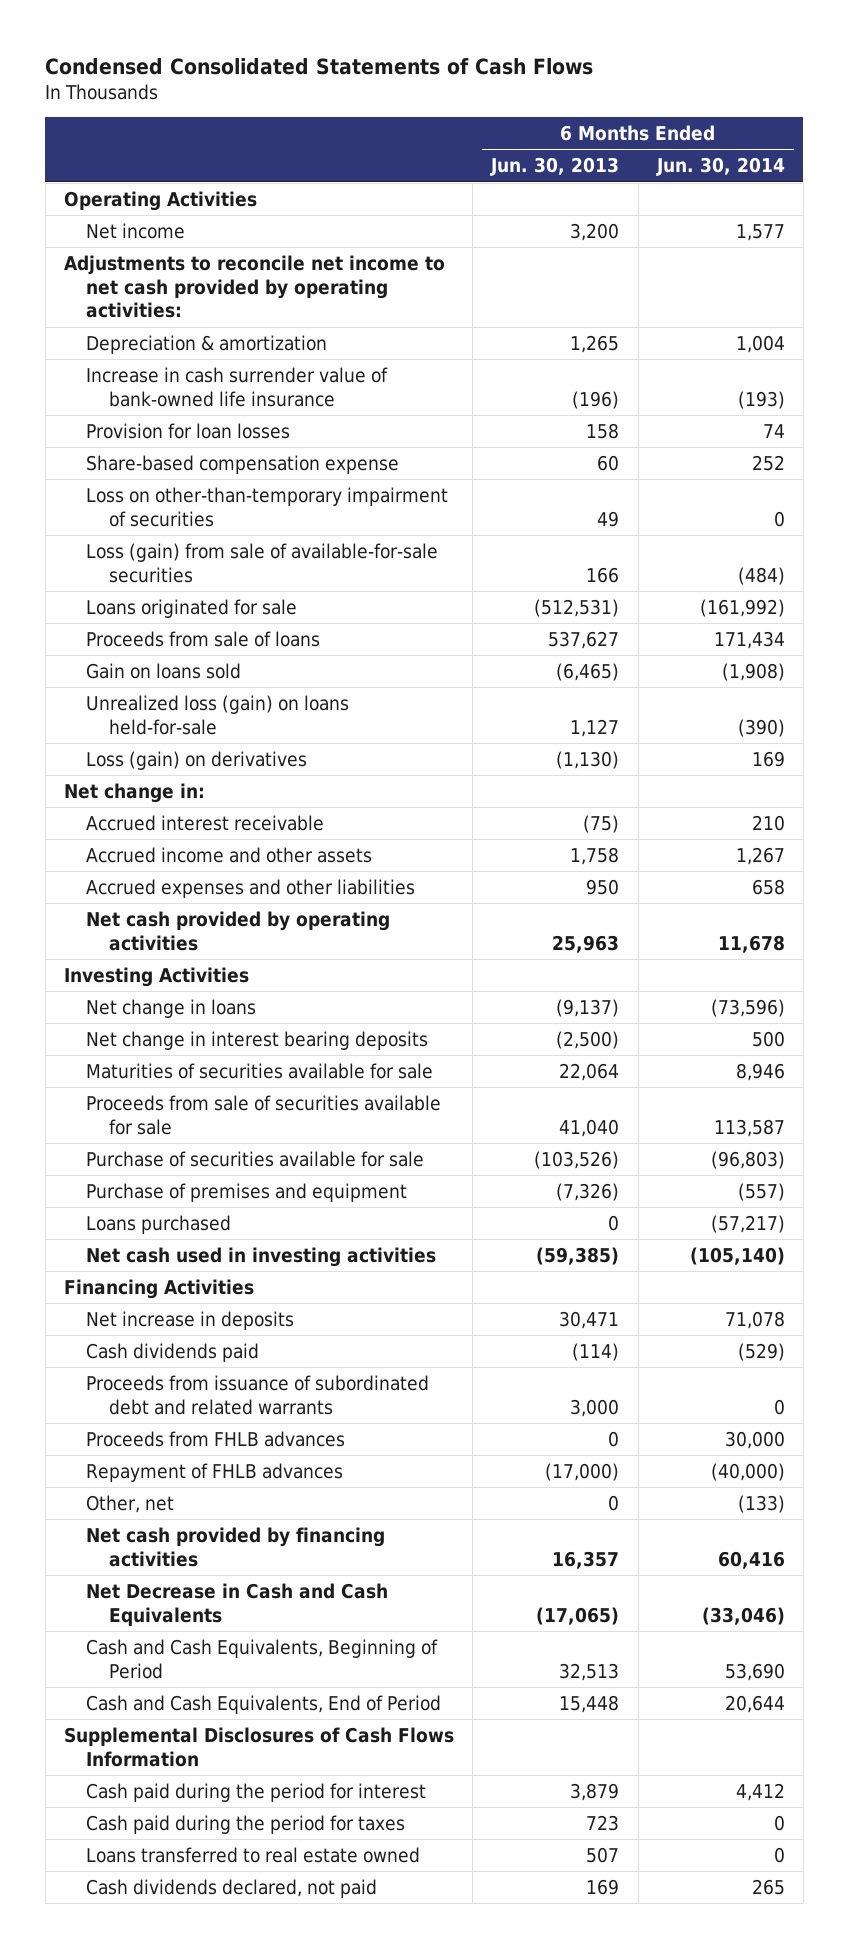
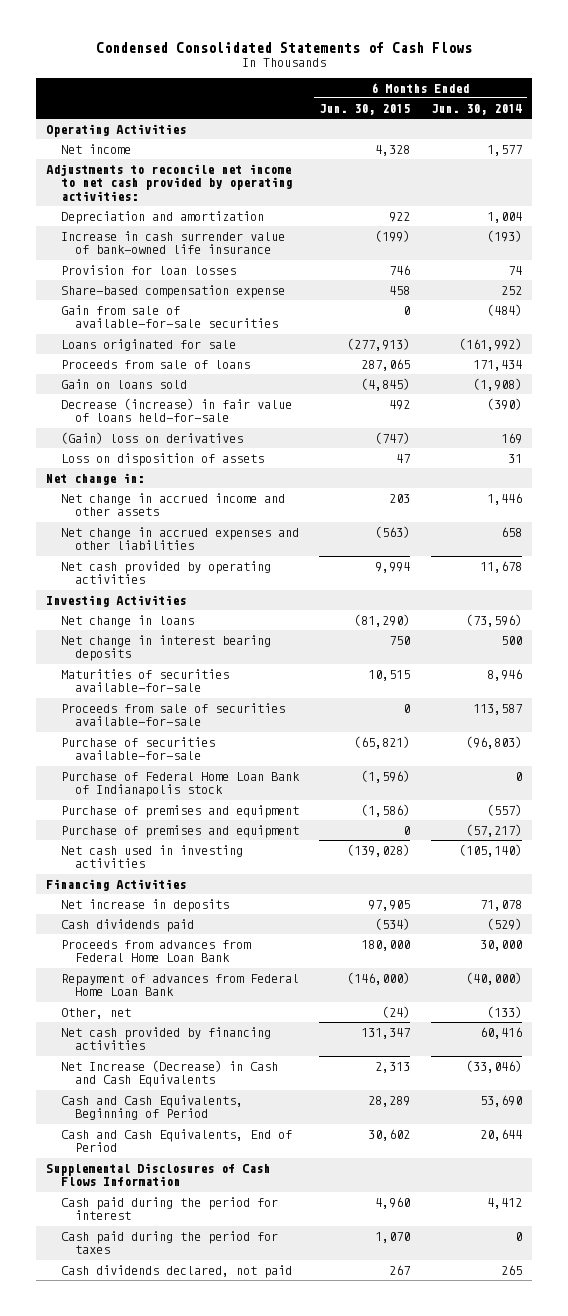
[490,157,620,177] Jun. 30, 2013 -> none
none -> [319,103,411,115] Jun. 30, 2015
[86,334,328,354] Depreciation & amortization -> [60,211,264,225] Depreciation and amortization
[86,486,449,527] Loss on other-than-temporary impairment of securities -> none
[86,542,439,583] Loss (gain) from sale of available-for-sale securities -> [60,305,278,329] Gain from sale of available-for-sale securities
[86,694,350,735] Unrealized loss (gain) on loans held-for-sale -> [60,398,292,423] Decrease (increase) in fair value of loans held-for-sale
[86,750,308,770] Loss (gain) on derivatives -> [60,432,243,445] (Gain) loss on derivatives
none -> [60,453,264,467] Loss on disposition of assets
[86,814,325,831] Accrued interest receivable -> none
[86,846,373,863] Accrued income and other assets -> [60,493,285,517] Net change in accrued income and other assets
[735,846,785,865] 1,267 -> [486,493,522,506] 1,446
[86,878,416,898] Accrued expenses and other liabilities -> [60,527,299,551] Net change in accrued expenses and other liabilities
[86,1062,434,1079] Maturities of securities available for sale -> [60,669,229,693] Maturities of securities available-for-sale
[86,1094,442,1135] Proceeds from sale of securities available for sale -> [60,703,285,727] Proceeds from sale of securities available-for-sale
[86,1150,425,1167] Purchase of securities available for sale -> [60,737,215,761] Purchase of securities available-for-sale
none -> [60,772,300,798] Purchase of Federal Home Loan Bank of Indianapolis stock
[86,1214,232,1234] Loans purchased -> [60,825,299,839] Purchase of premises and equipment
[86,1374,430,1415] Proceeds from issuance of subordinated debt and related warrants -> none
[86,1430,346,1447] Proceeds from FHLB advances -> [60,940,251,963] Proceeds from advances from Federal Home Loan Bank
[86,1462,344,1482] Repayment of FHLB advances -> [60,974,299,997] Repayment of advances from Federal Home Loan Bank
[86,1582,389,1626] Net Decrease in Cash and Cash Equivalents -> [60,1060,278,1088] Net Increase (Decrease) in Cash and Cash Equivalents
[86,1846,421,1863] Loans transferred to real estate owned -> none

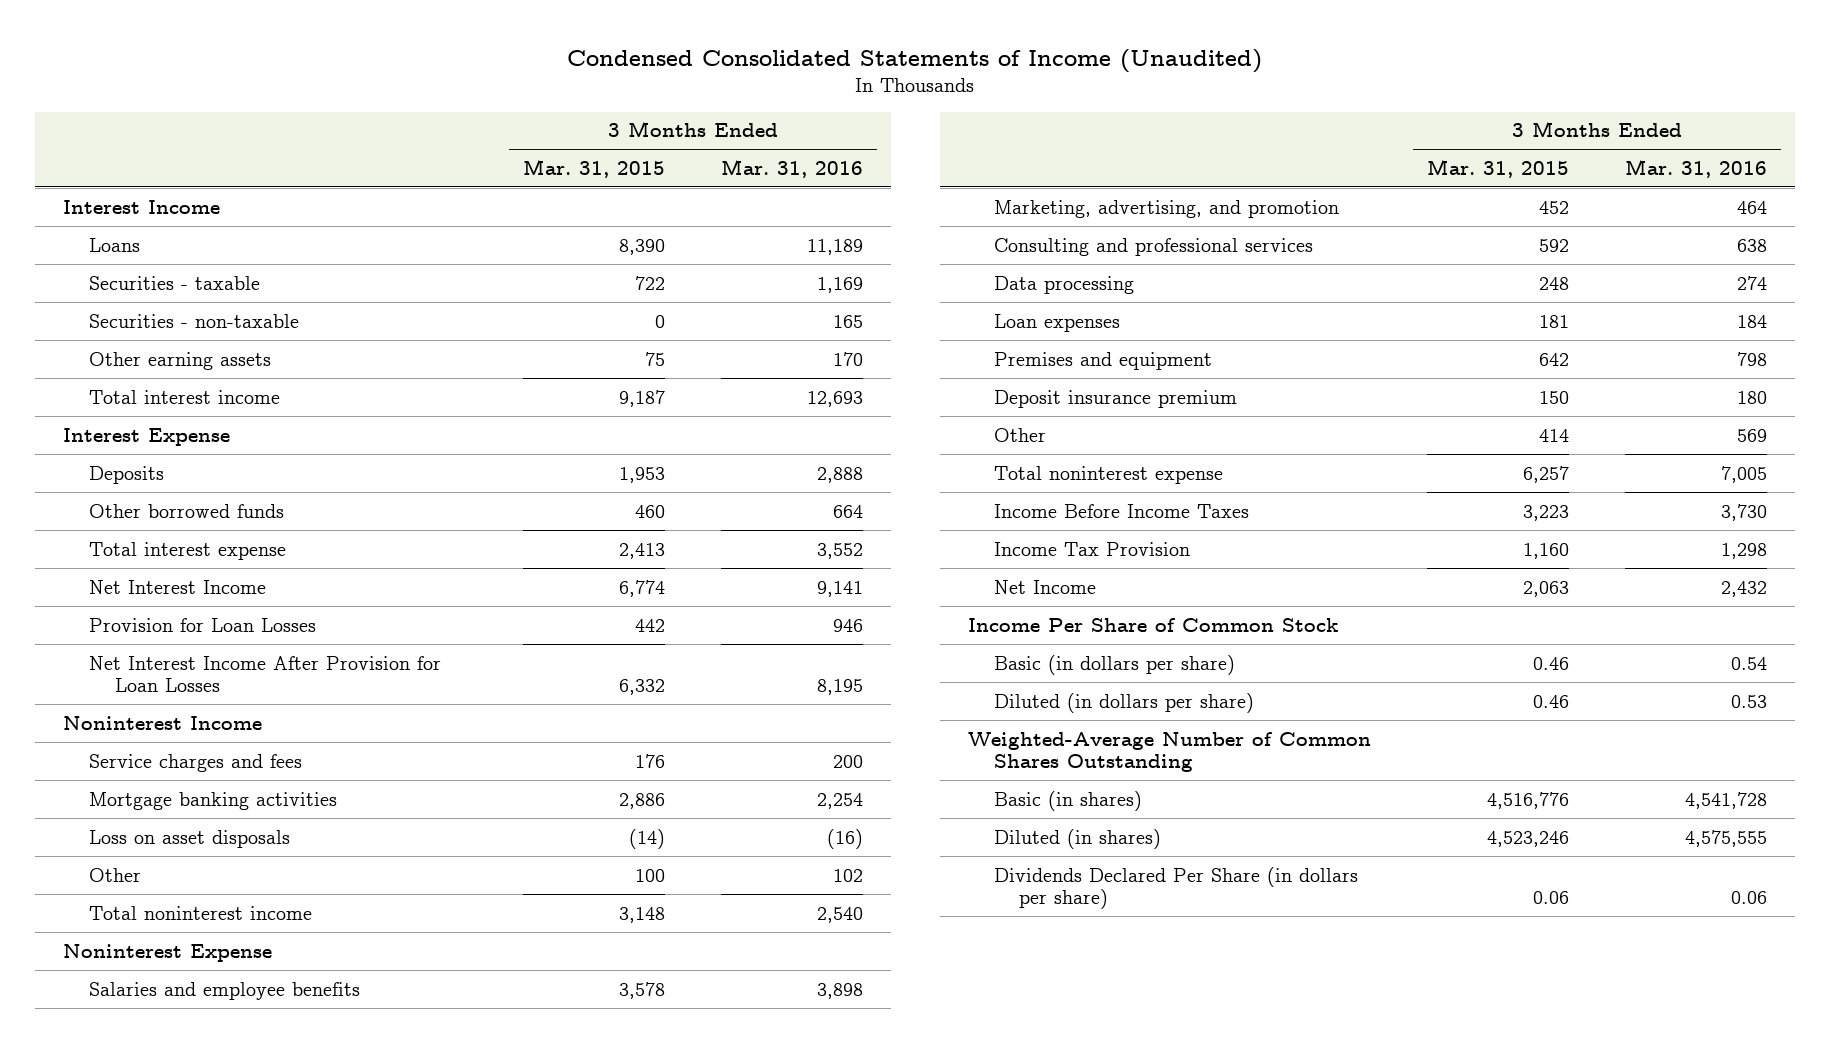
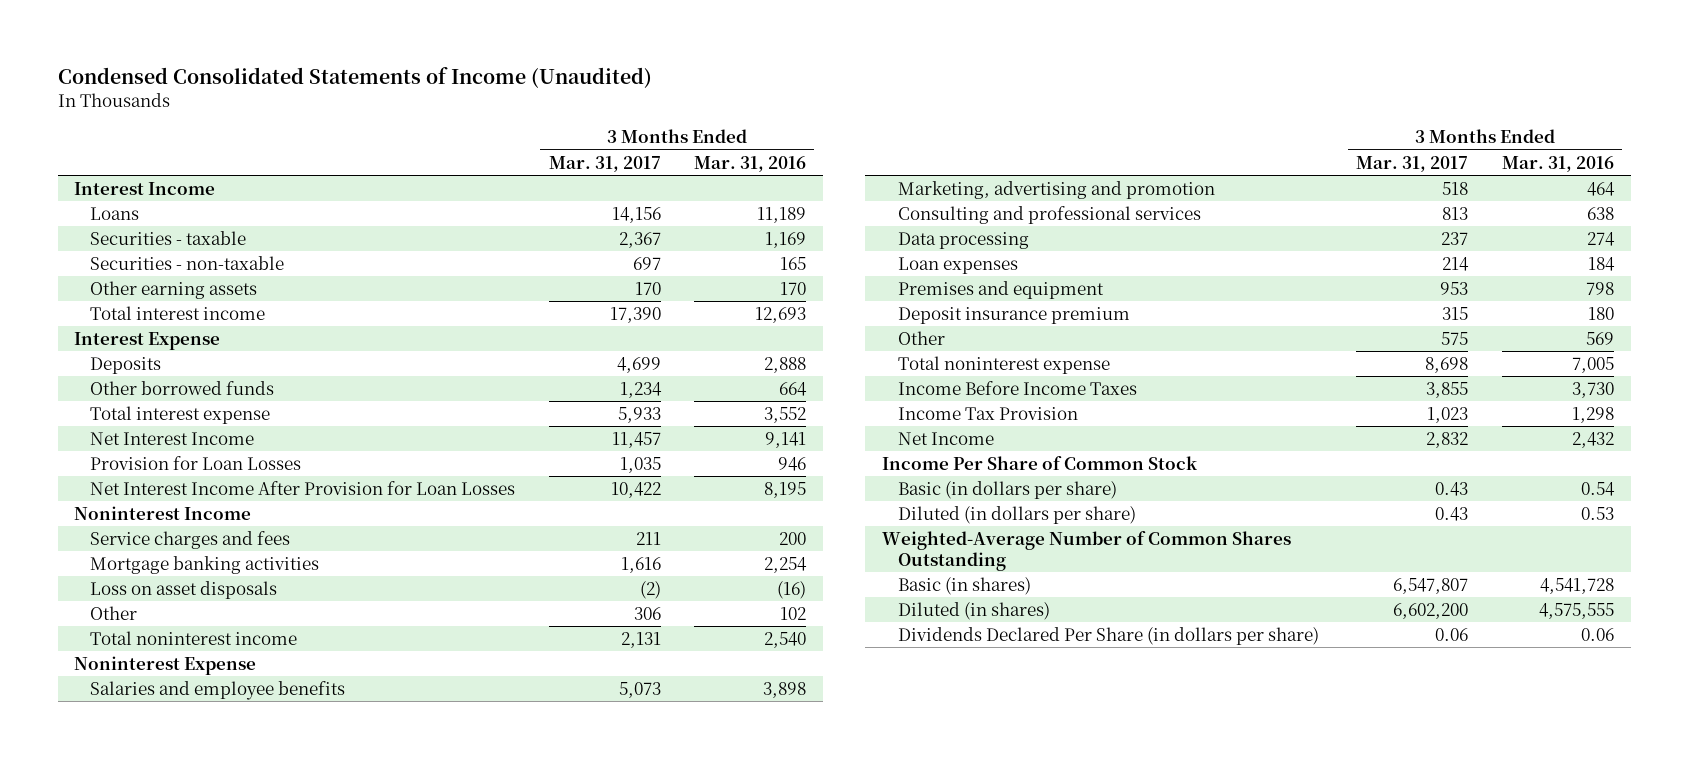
[522,158,665,178] Mar. 31, 2015 -> none
none -> [548,155,661,172] Mar. 31, 2017
[993,199,1339,218] Marketing, advertising, and promotion -> [897,180,1215,199] Marketing, advertising and promotion

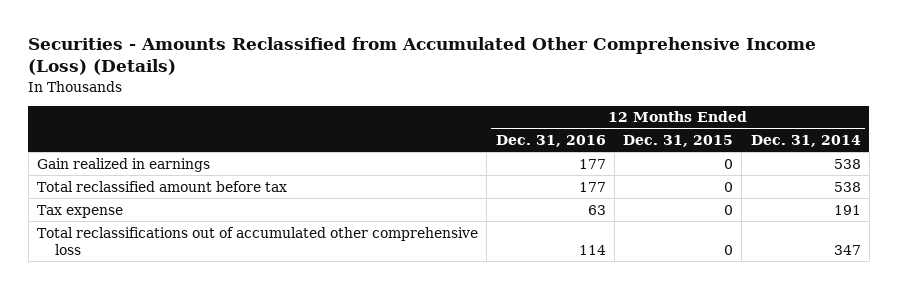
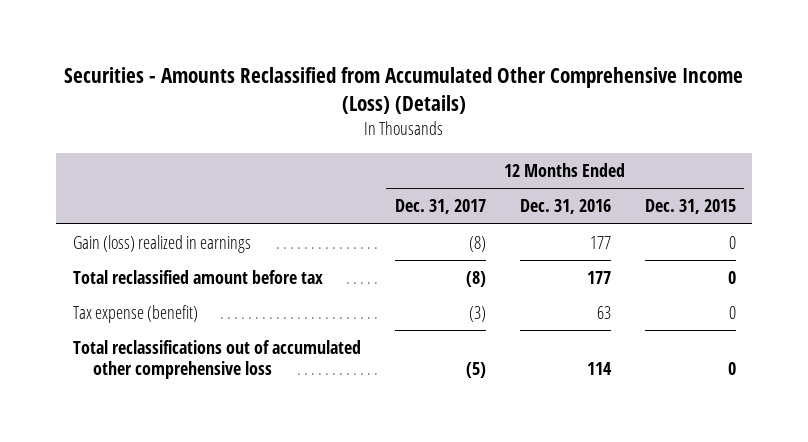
[750,135,861,148] Dec. 31, 2014 -> none
none -> [394,199,486,215] Dec. 31, 2017
[37,157,211,172] Gain realized in earnings -> [72,234,251,253] Gain (loss) realized in earnings
[37,204,124,218] Tax expense -> [72,304,198,323] Tax expense (benefit)

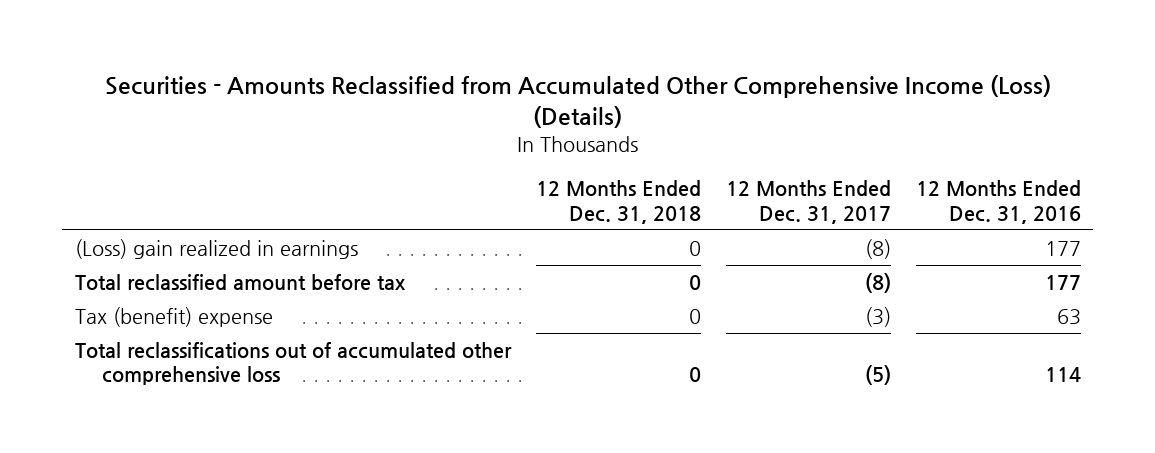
[644,199,736,215] Dec. 31, 2015 -> none
none -> [535,180,701,224] 12 Months Ended Dec. 31, 2018
[72,234,251,253] Gain (loss) realized in earnings -> [74,238,358,259] (Loss) gain realized in earnings
[72,304,198,323] Tax expense (benefit) -> [74,306,273,327] Tax (benefit) expense

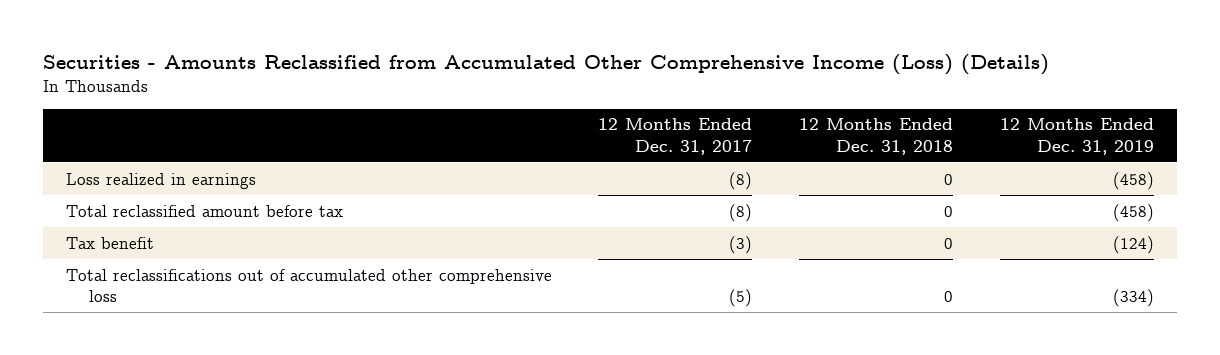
[915,180,1081,224] 12 Months Ended Dec. 31, 2016 -> none
none -> [999,118,1154,155] 12 Months Ended Dec. 31, 2019
[74,238,358,259] (Loss) gain realized in earnings -> [65,172,256,189] Loss realized in earnings
[74,306,273,327] Tax (benefit) expense -> [65,236,154,249] Tax benefit

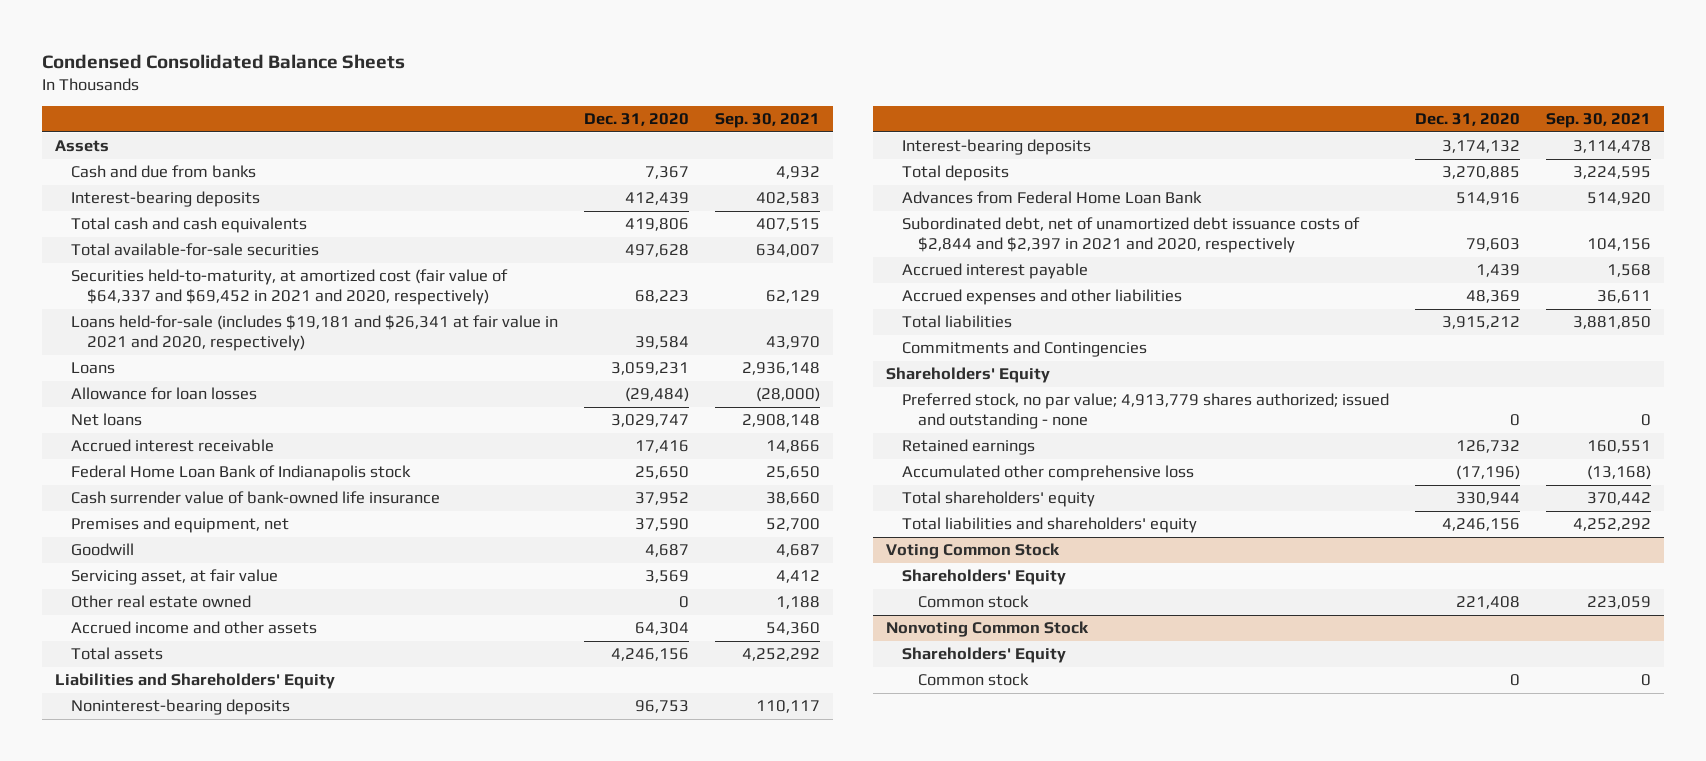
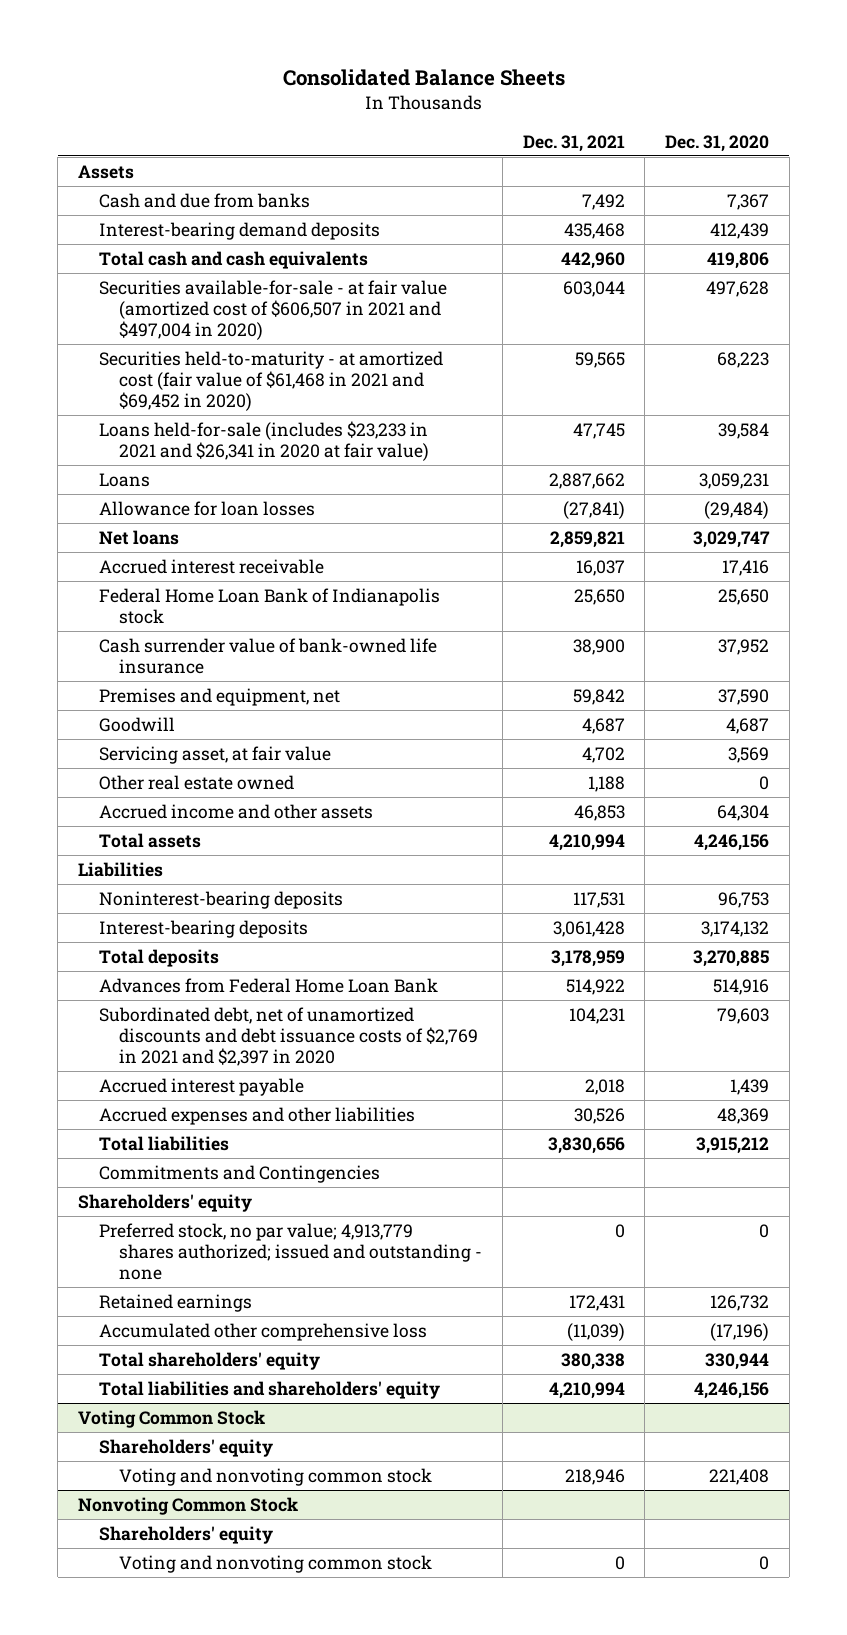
[42,53,406,69] Condensed Consolidated Balance Sheets -> [282,69,565,87] Consolidated Balance Sheets
[714,113,820,129] Sep. 30, 2021 -> none
none -> [522,134,625,152] Dec. 31, 2021
[70,191,260,208] Interest-bearing deposits -> [98,221,380,240] Interest-bearing demand deposits
[70,243,319,257] Total available-for-sale securities -> [98,279,447,341] Securities available-for-sale - at fair value (amortized cost of $606,507 in 2021 and $497,004 in 2020)
[70,269,508,306] Securities held-to-maturity, at amortized cost (fair value of $64,337 and $69,452 in 2021 and 2020, respectively) -> [98,350,443,412] Securities held-to-maturity - at amortized cost (fair value of $61,468 in 2021 and $69,452 in 2020)
[70,315,558,352] Loans held-for-sale (includes $19,181 and $26,341 at fair value in 2021 and 2020, respectively) -> [98,420,430,462] Loans held-for-sale (includes $23,233 in 2021 and $26,341 in 2020 at fair value)
[55,673,336,690] Liabilities and Shareholders' Equity -> none
none -> [78,861,164,877] Liabilities
[902,217,1361,254] Subordinated debt, net of unamortized debt issuance costs of $2,844 and $2,397 in 2021 and 2020, respectively -> [98,1006,479,1067] Subordinated debt, net of unamortized discounts and debt issuance costs of $2,769 in 2021 and $2,397 in 2020
[886,367,1051,384] Shareholders' Equity -> [78,1193,253,1212] Shareholders' equity
[902,569,1067,586] Shareholders' Equity -> [98,1438,273,1457] Shareholders' equity
[917,595,1029,609] Common stock -> [119,1467,433,1486] Voting and nonvoting common stock
[902,647,1067,664] Shareholders' Equity -> [98,1525,273,1544] Shareholders' equity
[917,673,1029,687] Common stock -> [119,1554,433,1573] Voting and nonvoting common stock

